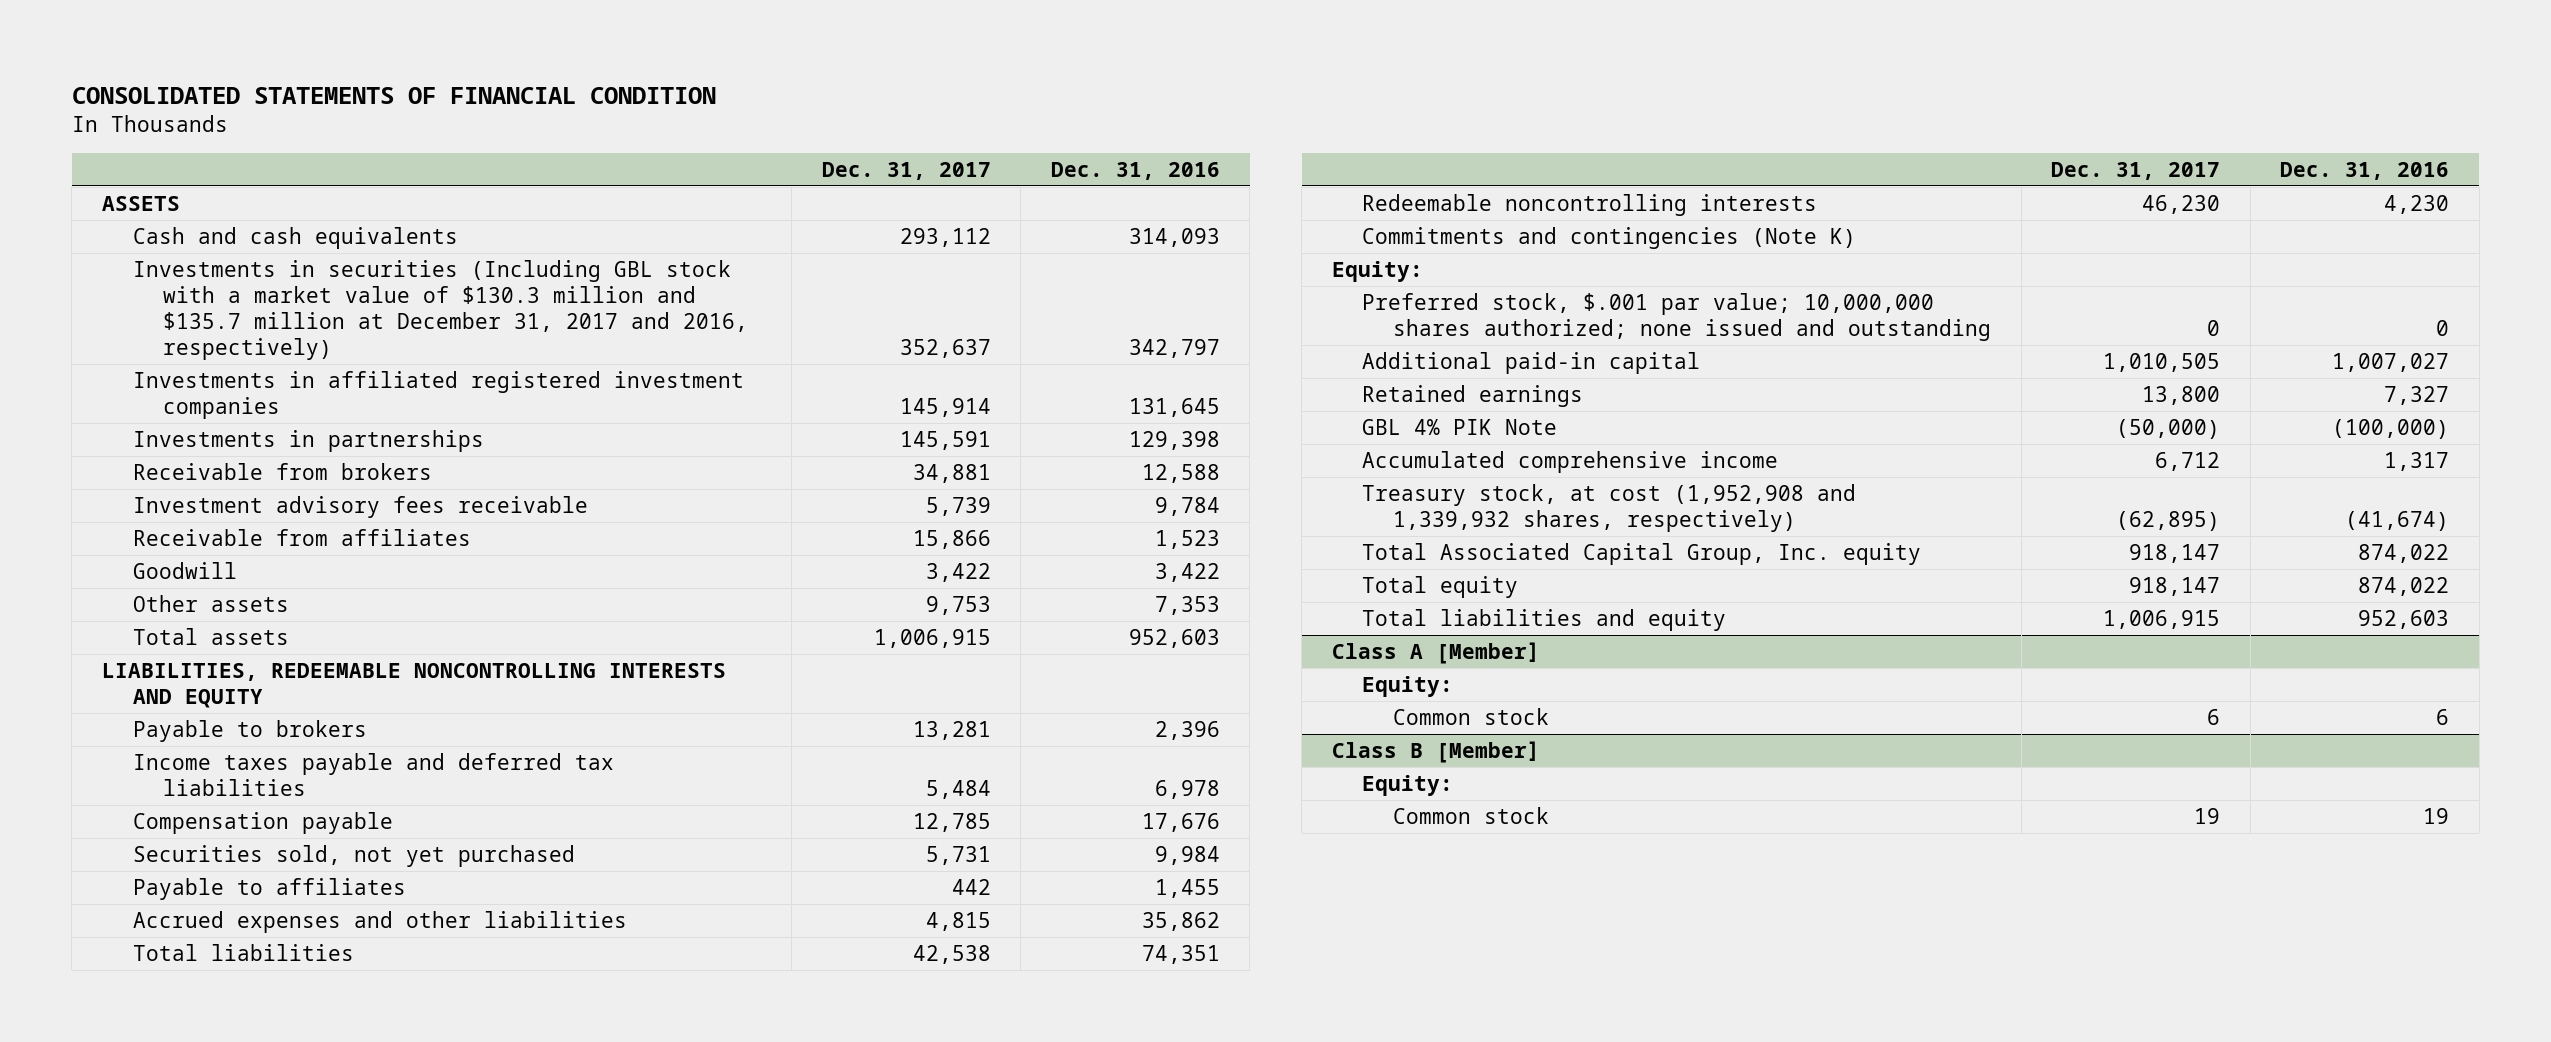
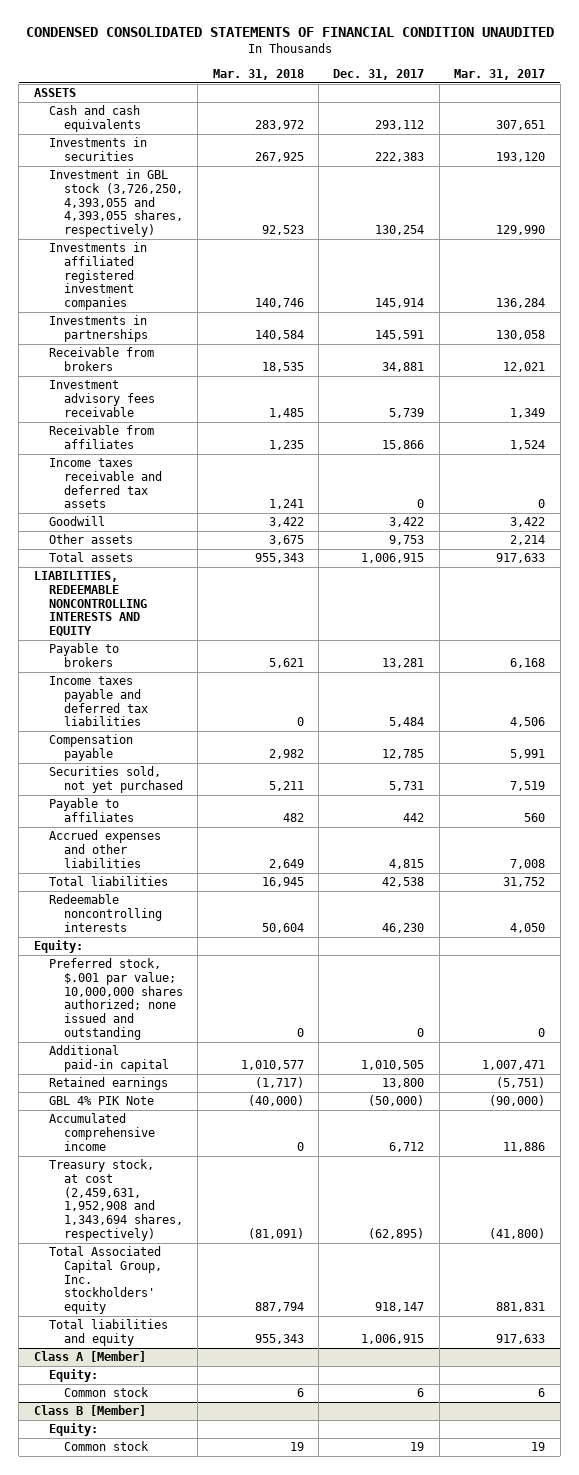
[71,87,716,105] CONSOLIDATED STATEMENTS OF FINANCIAL CONDITION -> [25,27,554,38] CONDENSED CONSOLIDATED STATEMENTS OF FINANCIAL CONDITION UNAUDITED
[1050,161,1220,180] Dec. 31, 2016 -> none
none -> [212,68,304,80] Mar. 31, 2018
none -> [454,68,546,80] Mar. 31, 2017
[132,259,749,360] Investments in securities (Including GBL stock with a market value of $130.3 million and $135.7 million at December 31, 2017 and 2016, respectively) -> none
none -> [48,137,147,162] Investments in securities
none -> [48,169,183,238] Investment in GBL stock (3,726,250, 4,393,055 and 4,393,055 shares, respectively)
none -> [48,458,162,509] Income taxes receivable and deferred tax assets
[1362,226,1857,249] Commitments and contingencies (Note K) -> none
[1362,575,1519,598] Total equity -> none
[1362,483,1857,532] Treasury stock, at cost (1,952,908 and 1,339,932 shares, respectively) -> [48,1159,183,1241] Treasury stock, at cost (2,459,631, 1,952,908 and 1,343,694 shares, respectively)
[1362,542,1922,565] Total Associated Capital Group, Inc. equity -> [48,1246,162,1315] Total Associated Capital Group, Inc. stockholders' equity

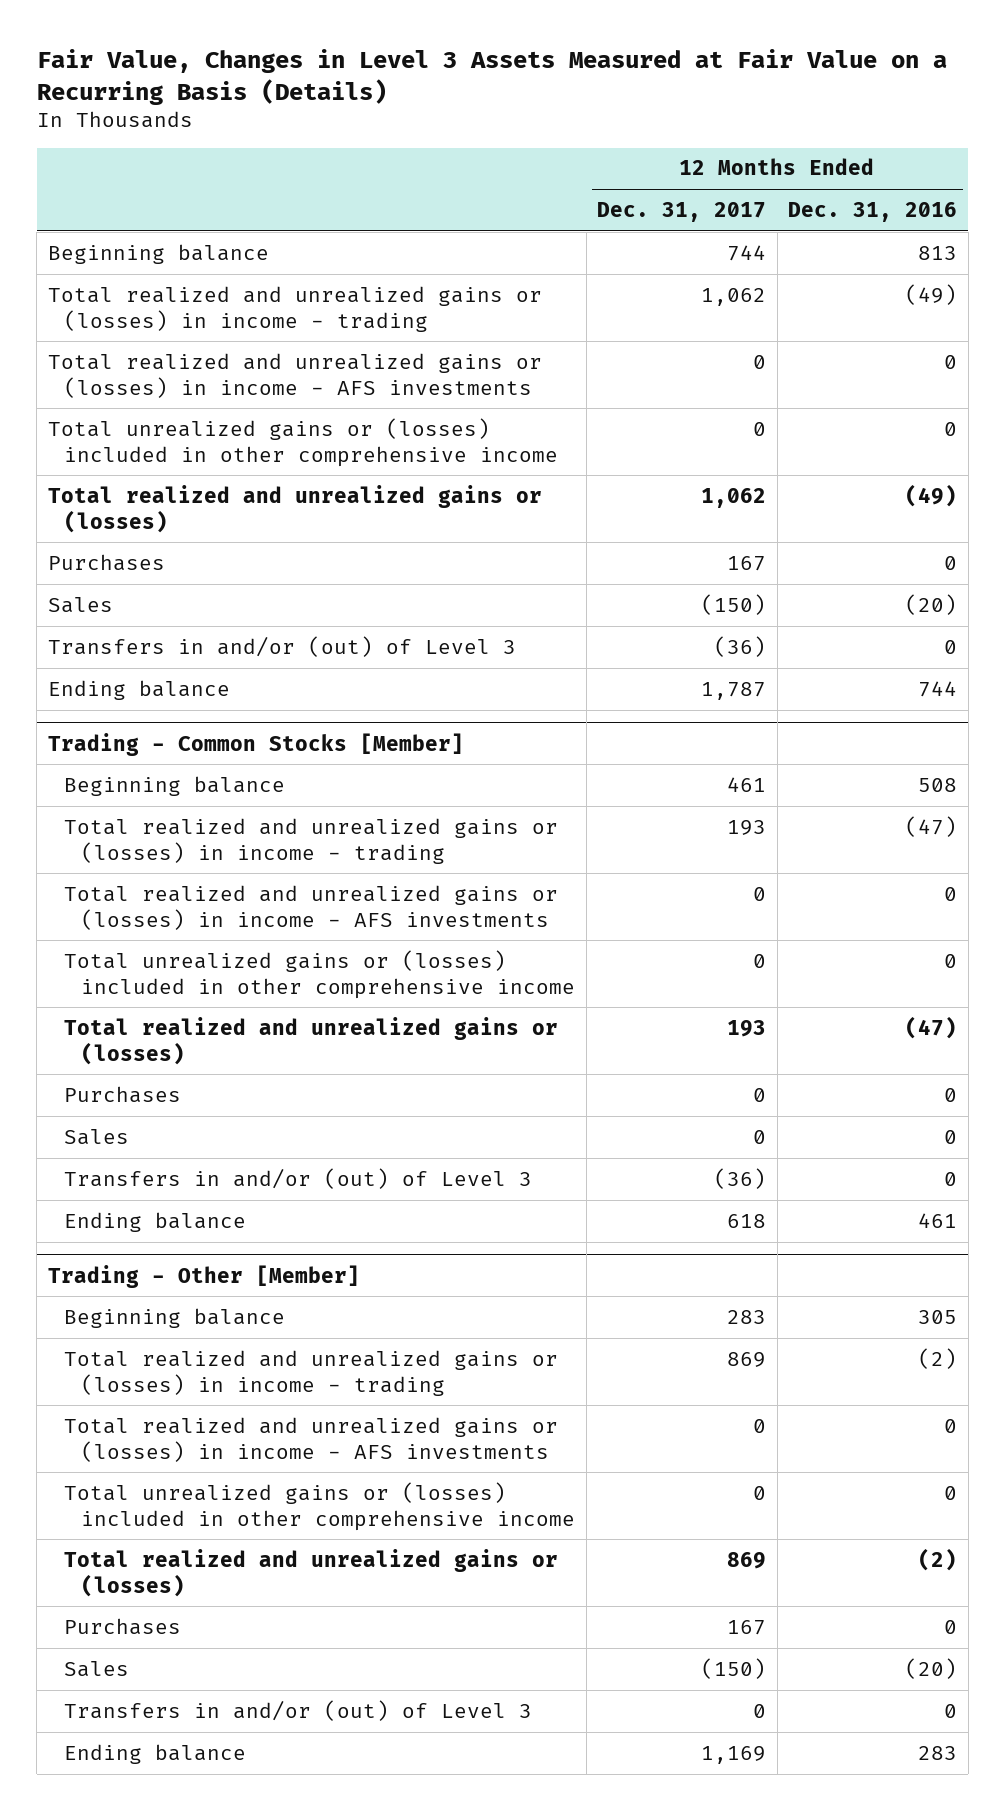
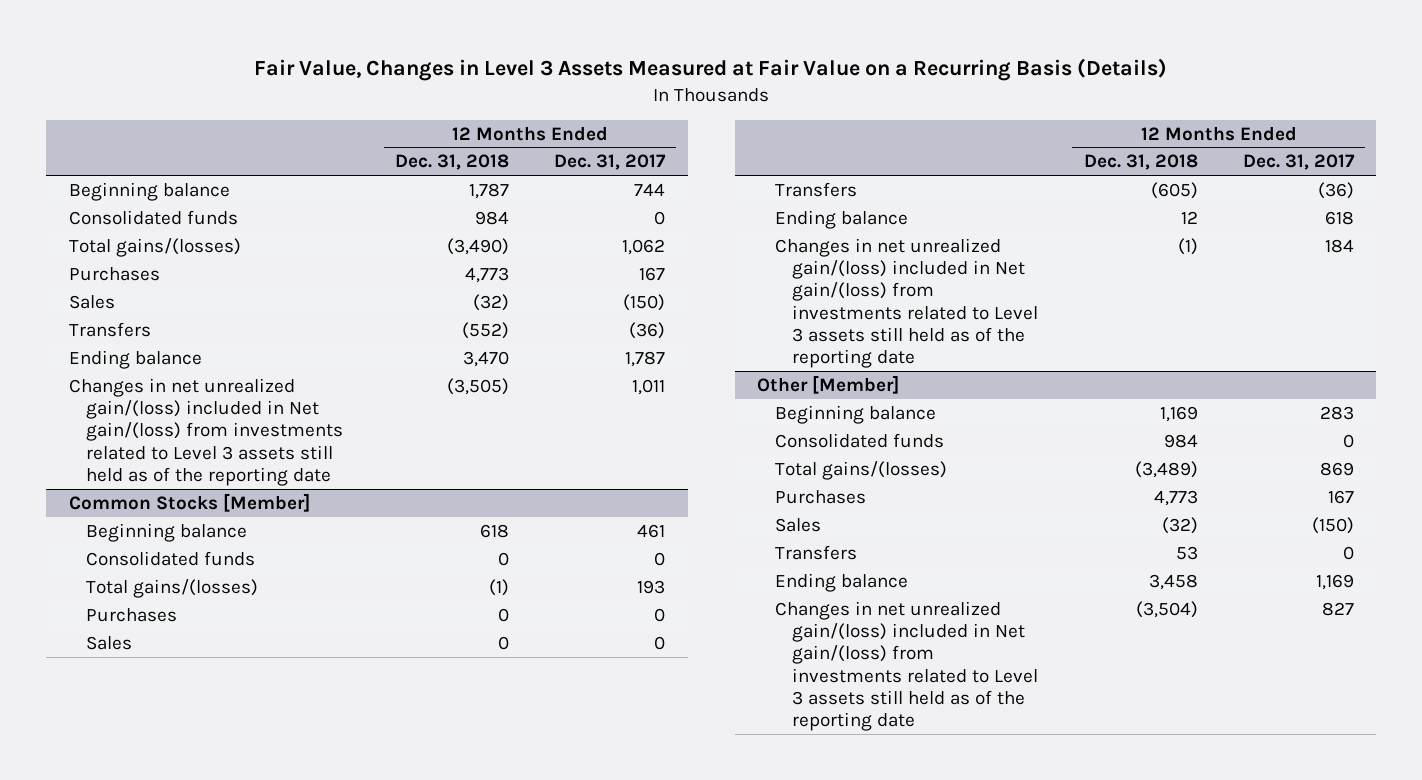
[788,201,958,222] Dec. 31, 2016 -> none
none -> [394,154,509,171] Dec. 31, 2018
[47,285,542,332] Total realized and unrealized gains or (losses) in income - trading -> none
[47,352,542,398] Total realized and unrealized gains or (losses) in income - AFS investments -> none
[47,417,559,467] Total unrealized gains or (losses) included in other comprehensive income -> none
none -> [68,209,238,225] Consolidated funds
[47,484,542,533] Total realized and unrealized gains or (losses) -> [68,237,241,257] Total gains/(losses)
[47,635,516,657] Transfers in and/or (out) of Level 3 -> [68,321,151,337] Transfers
none -> [68,377,344,486] Changes in net unrealized gain/(loss) included in Net gain/(loss) from investments related to Level 3 assets still held as of the reporting date
[47,732,464,756] Trading - Common Stocks [Member] -> [68,492,310,512] Common Stocks [Member]
[64,817,559,864] Total realized and unrealized gains or (losses) in income - trading -> none
[64,884,559,930] Total realized and unrealized gains or (losses) in income - AFS investments -> none
[64,949,576,999] Total unrealized gains or (losses) included in other comprehensive income -> none
none -> [86,550,256,566] Consolidated funds
[64,1016,559,1065] Total realized and unrealized gains or (losses) -> [86,578,259,598] Total gains/(losses)
[64,1167,533,1189] Transfers in and/or (out) of Level 3 -> [774,181,857,197] Transfers
none -> [774,237,1039,369] Changes in net unrealized gain/(loss) included in Net gain/(loss) from investments related to Level 3 assets still held as of the reporting date
[47,1264,360,1288] Trading - Other [Member] -> [757,374,900,394] Other [Member]
[64,1349,559,1396] Total realized and unrealized gains or (losses) in income - trading -> none
[64,1416,559,1462] Total realized and unrealized gains or (losses) in income - AFS investments -> none
[64,1481,576,1531] Total unrealized gains or (losses) included in other comprehensive income -> none
none -> [774,432,944,448] Consolidated funds
[64,1548,559,1597] Total realized and unrealized gains or (losses) -> [774,460,947,480] Total gains/(losses)
[64,1699,533,1721] Transfers in and/or (out) of Level 3 -> [774,544,857,560] Transfers
none -> [774,600,1039,732] Changes in net unrealized gain/(loss) included in Net gain/(loss) from investments related to Level 3 assets still held as of the reporting date

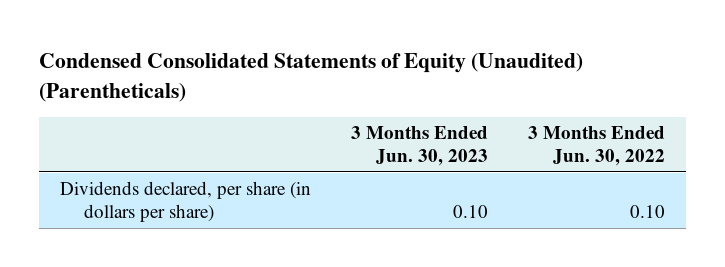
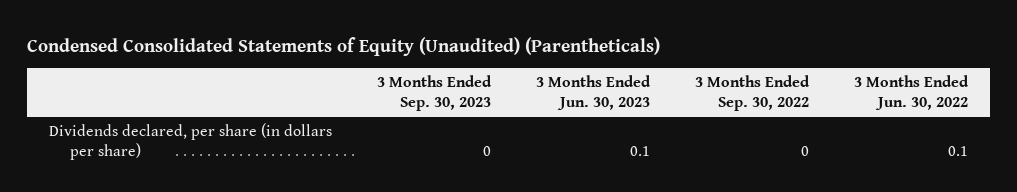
none -> [377,74,493,111] 3 Months Ended Sep. 30, 2023
none -> [695,74,811,111] 3 Months Ended Sep. 30, 2022
[452,205,488,219] 0.10 -> [630,146,651,157] 0.1
[630,205,666,219] 0.10 -> [948,146,969,157] 0.1

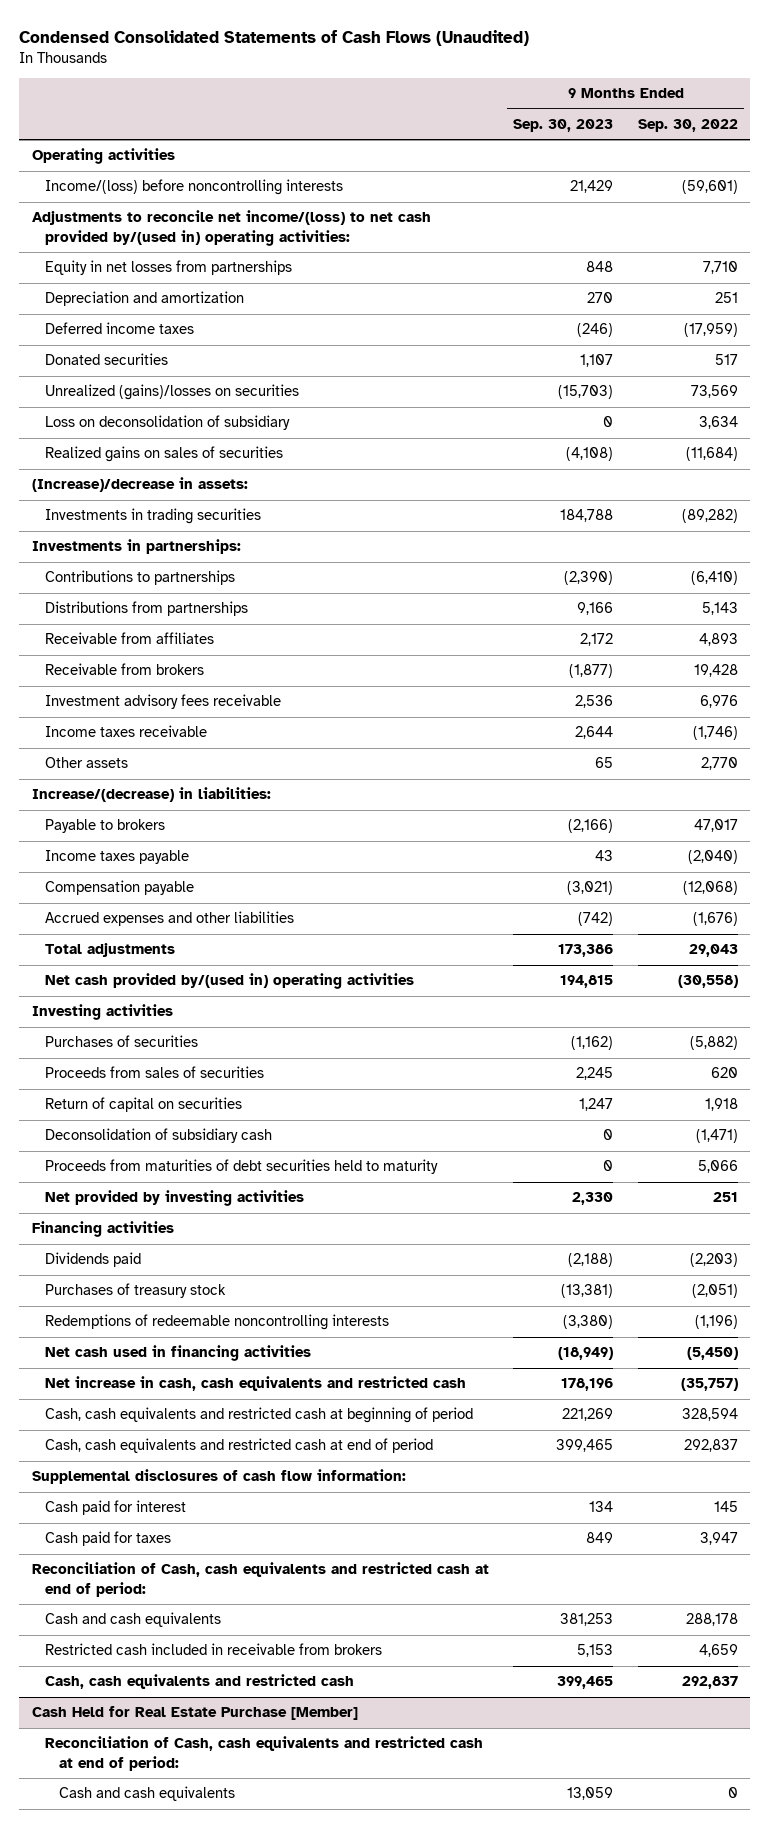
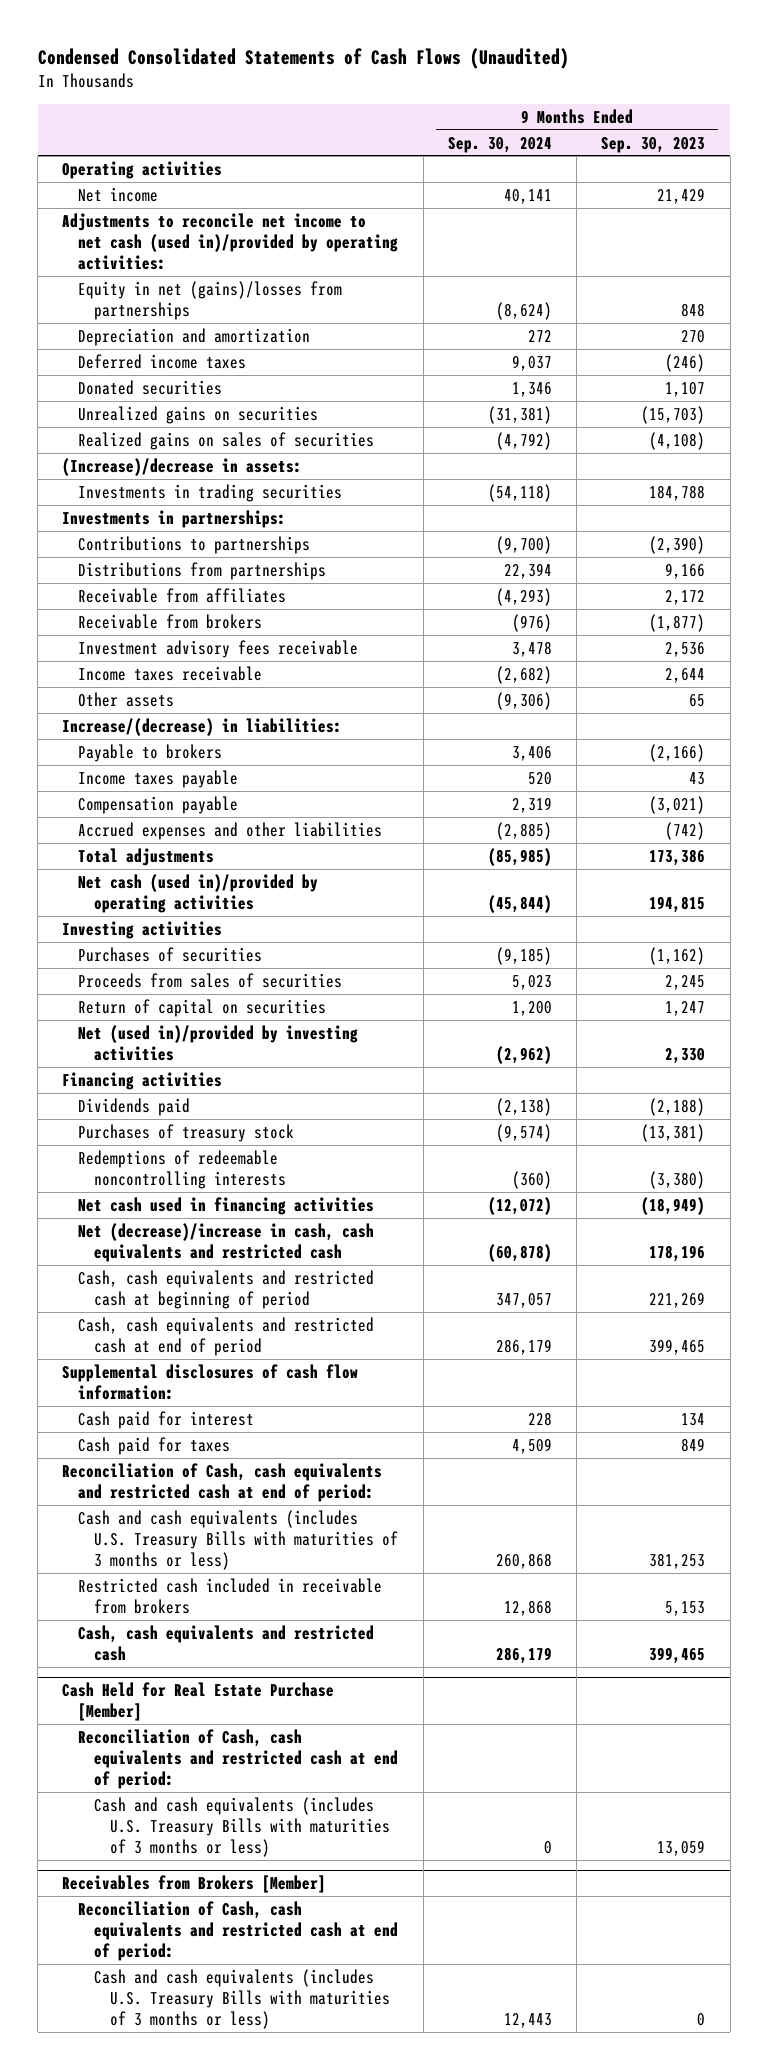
[638,118,739,132] Sep. 30, 2022 -> none
none -> [447,136,552,153] Sep. 30, 2024
[45,179,344,196] Income/(loss) before noncontrolling interests -> [78,186,159,202] Net income
[31,210,431,246] Adjustments to reconcile net income/(loss) to net cash provided by/(used in) operating activities: -> [62,212,399,270] Adjustments to reconcile net income to net cash (used in)/provided by operating activities:
[45,260,293,276] Equity in net losses from partnerships -> [78,280,343,320] Equity in net (gains)/losses from partnerships
[45,415,291,431] Loss on deconsolidation of subsidiary -> none
[45,384,300,401] Unrealized (gains)/losses on securities -> [78,405,319,424] Unrealized gains on securities
[45,973,415,990] Net cash provided by/(used in) operating activities -> [78,873,319,913] Net cash (used in)/provided by operating activities
[45,1128,273,1144] Deconsolidation of subsidiary cash -> none
[45,1159,439,1175] Proceeds from maturities of debt securities held to maturity -> none
[45,1190,305,1207] Net provided by investing activities -> [78,1024,359,1061] Net (used in)/provided by investing activities
[45,1376,467,1392] Net increase in cash, cash equivalents and restricted cash -> [78,1222,375,1262] Net (decrease)/increase in cash, cash equivalents and restricted cash
[45,1612,222,1628] Cash and cash equivalents -> [78,1509,399,1570] Cash and cash equivalents (includes U.S. Treasury Bills with maturities of 3 months or less)
[58,1786,235,1802] Cash and cash equivalents -> [94,1796,391,1857] Cash and cash equivalents (includes U.S. Treasury Bills with maturities of 3 months or less)
none -> [62,1875,327,1894] Receivables from Brokers [Member]
none -> [78,1900,399,1961] Reconciliation of Cash, cash equivalents and restricted cash at end of period:
none -> [94,1968,391,2029] Cash and cash equivalents (includes U.S. Treasury Bills with maturities of 3 months or less)

